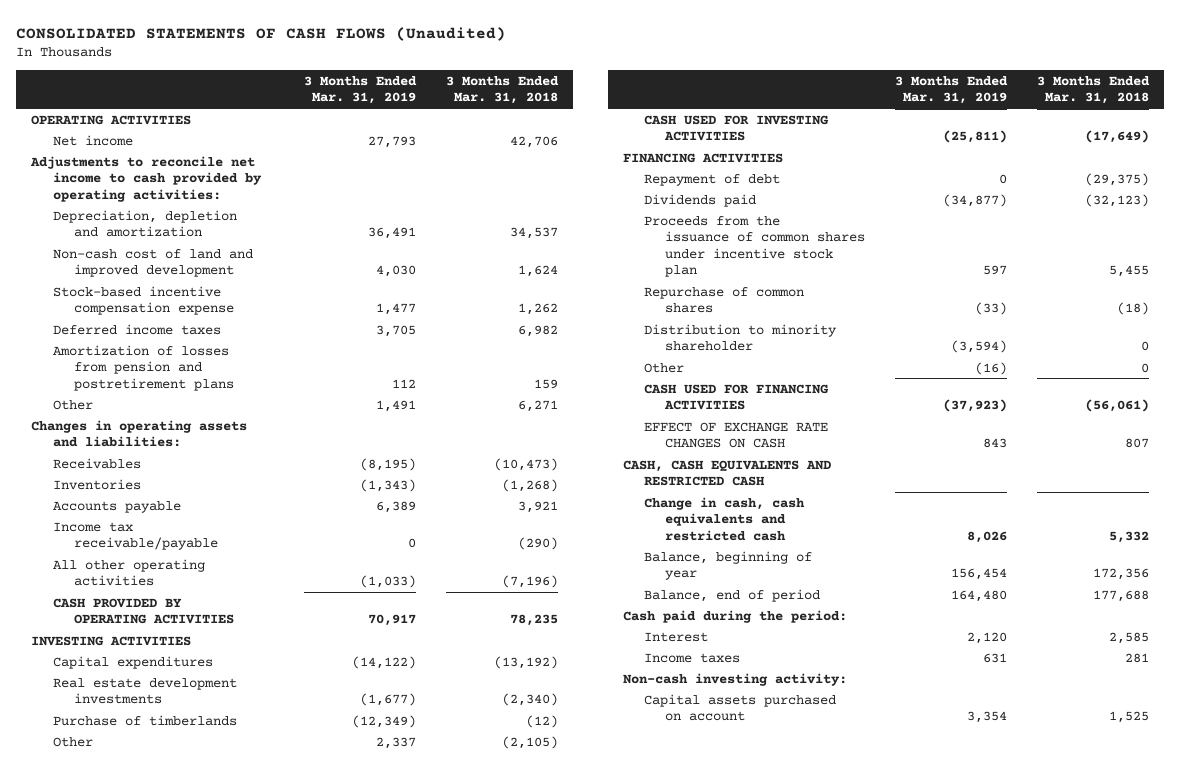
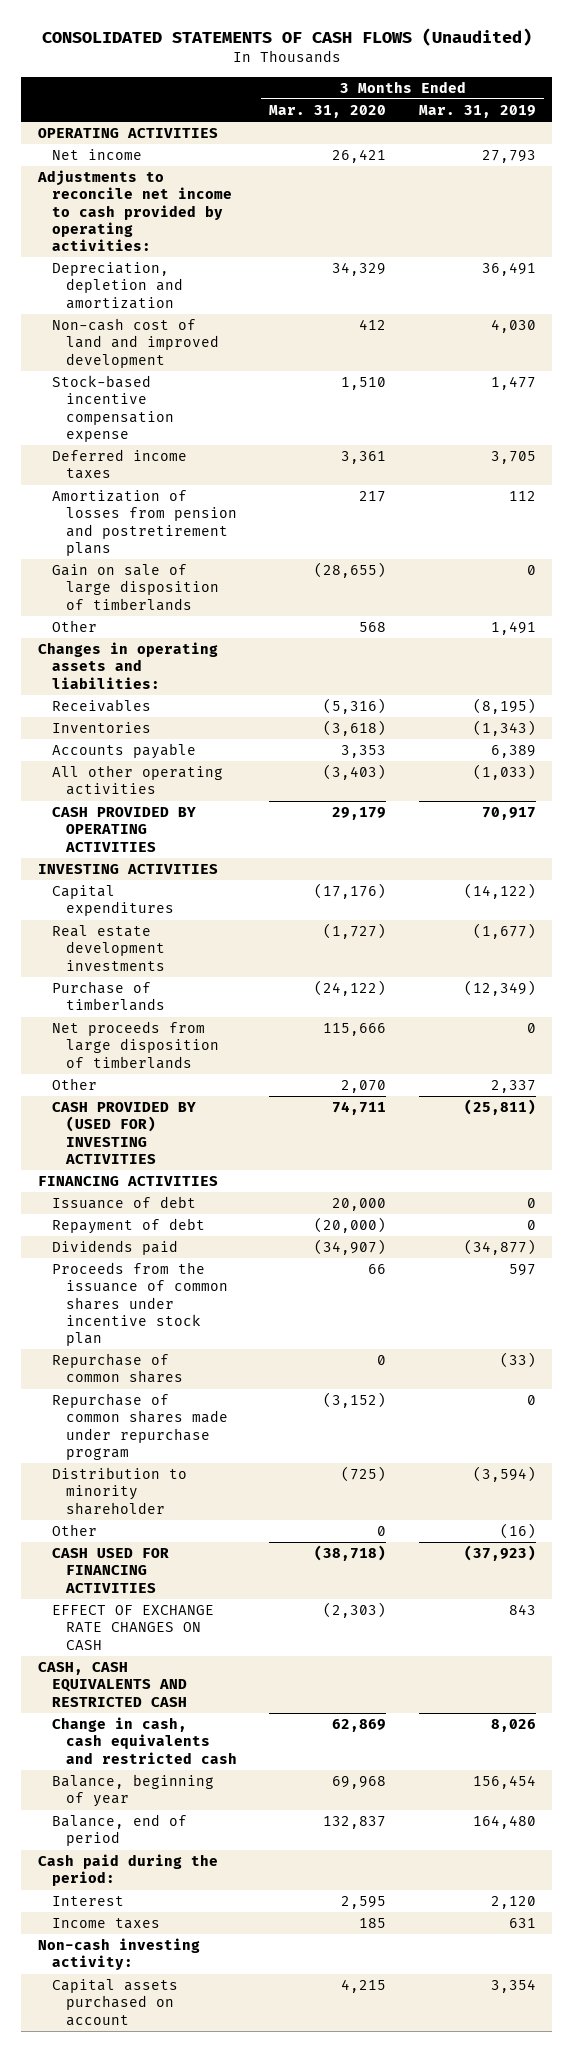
[445,76,559,105] 3 Months Ended Mar. 31, 2018 -> none
none -> [269,105,387,119] Mar. 31, 2020
none -> [51,564,219,611] Gain on sale of large disposition of timberlands
[52,521,218,551] Income tax receivable/payable -> none
none -> [51,1021,219,1069] Net proceeds from large disposition of timberlands
[644,114,830,142] CASH USED FOR INVESTING ACTIVITIES -> [51,1102,196,1164] CASH PROVIDED BY (USED FOR) INVESTING ACTIVITIES
none -> [51,1196,196,1210] Issuance of debt
none -> [51,1393,228,1460] Repurchase of common shares made under repurchase program

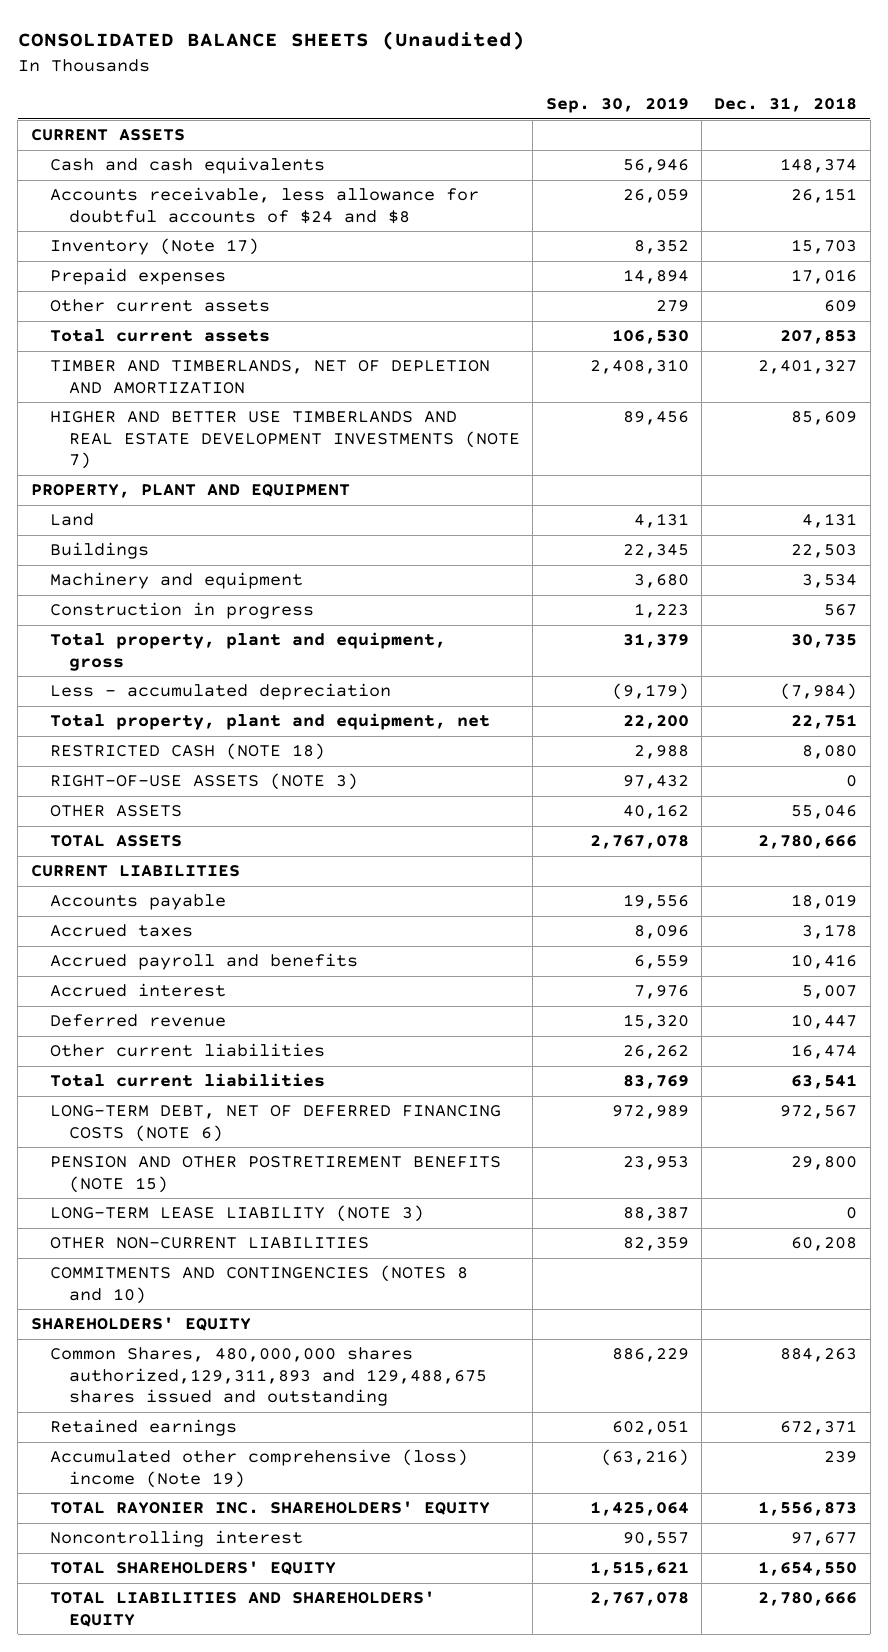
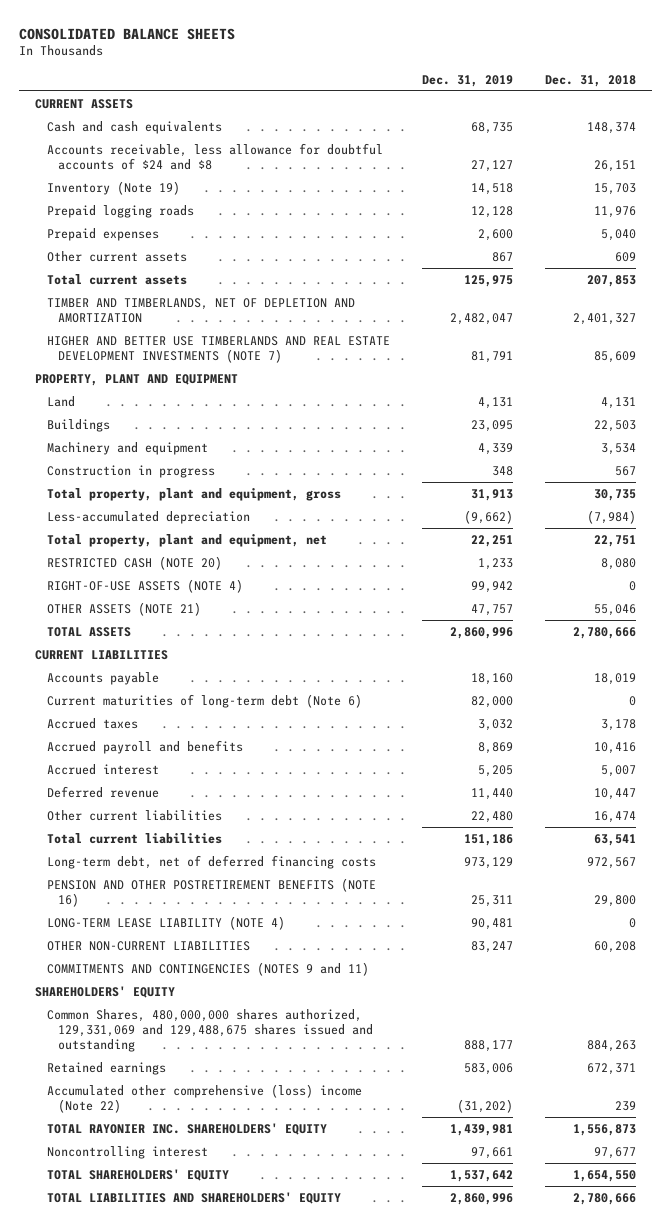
[17,31,525,51] CONSOLIDATED BALANCE SHEETS (Unaudited) -> [19,27,236,40] CONSOLIDATED BALANCE SHEETS
[545,97,689,114] Sep. 30, 2019 -> none
none -> [421,74,513,87] Dec. 31, 2019
[49,238,259,256] Inventory (Note 17) -> [46,180,180,195] Inventory (Note 19)
none -> [46,204,194,218] Prepaid logging roads
[791,269,858,285] 17,016 -> [600,228,636,241] 5,040
[49,683,391,701] Less - accumulated depreciation -> [46,510,250,524] Less-accumulated depreciation
[49,743,325,761] RESTRICTED CASH (NOTE 18) -> [46,555,222,570] RESTRICTED CASH (NOTE 20)
[49,773,358,791] RIGHT-OF-USE ASSETS (NOTE 3) -> [46,578,243,593] RIGHT-OF-USE ASSETS (NOTE 4)
[49,805,182,818] OTHER ASSETS -> [46,601,201,616] OTHER ASSETS (NOTE 21)
none -> [46,693,362,708] Current maturities of long-term debt (Note 6)
[49,1105,501,1142] LONG-TERM DEBT, NET OF DEFERRED FINANCING COSTS (NOTE 6) -> [46,854,376,869] Long-term debt, net of deferred financing costs
[49,1156,501,1193] PENSION AND OTHER POSTRETIREMENT BENEFITS (NOTE 15) -> [46,877,376,907] PENSION AND OTHER POSTRETIREMENT BENEFITS (NOTE 16)
[49,1205,424,1223] LONG-TERM LEASE LIABILITY (NOTE 3) -> [46,915,285,930] LONG-TERM LEASE LIABILITY (NOTE 4)
[49,1265,468,1304] COMMITMENTS AND CONTINGENCIES (NOTES 8 and 10) -> [46,961,369,976] COMMITMENTS AND CONTINGENCIES (NOTES 9 and 11)
[49,1347,487,1407] Common Shares, 480,000,000 shares authorized,129,311,893 and 129,488,675 shares issued and outstanding -> [46,1008,374,1053] Common Shares, 480,000,000 shares authorized, 129,331,069 and 129,488,675 shares issued and outstanding
[49,1449,468,1488] Accumulated other comprehensive (loss) income (Note 19) -> [46,1083,362,1113] Accumulated other comprehensive (loss) income (Note 22)

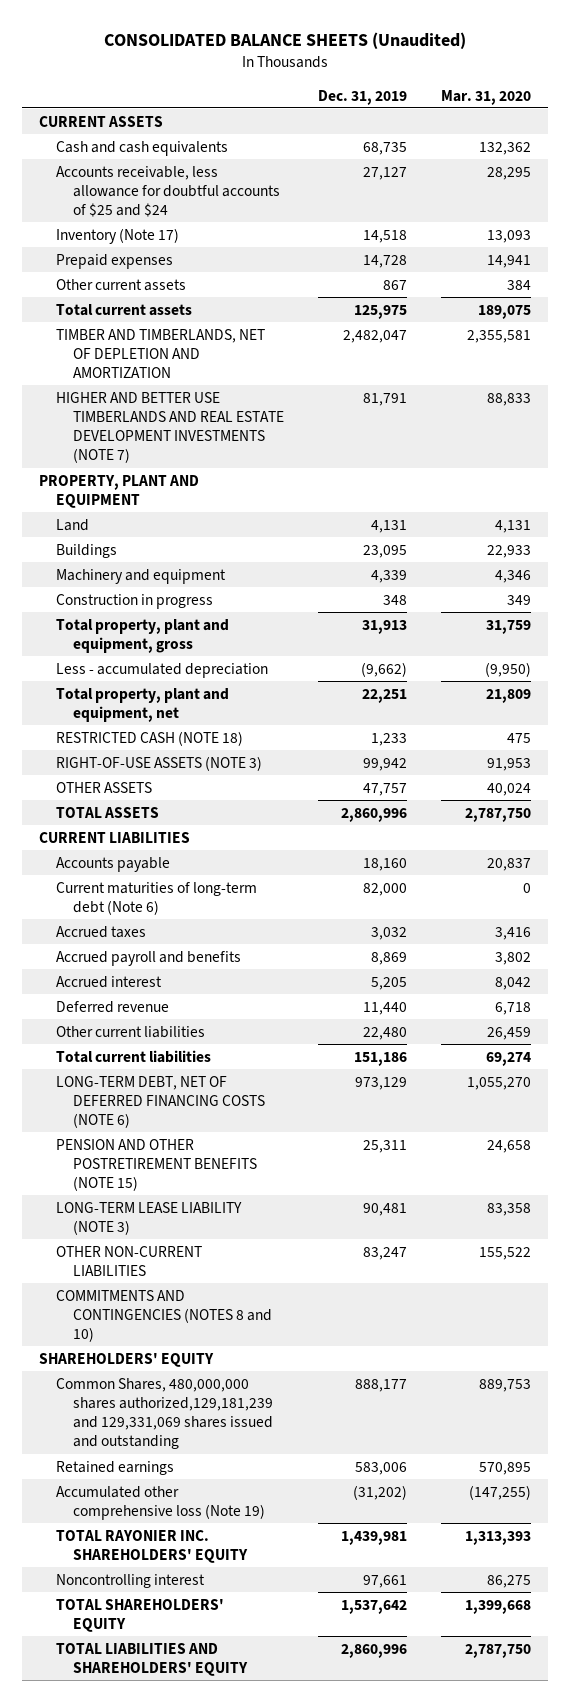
[19,27,236,40] CONSOLIDATED BALANCE SHEETS -> [103,32,466,50] CONSOLIDATED BALANCE SHEETS (Unaudited)
[544,74,636,87] Dec. 31, 2018 -> none
none -> [440,89,531,105] Mar. 31, 2020
[46,204,194,218] Prepaid logging roads -> none
[46,142,383,170] Accounts receivable, less allowance for doubtful accounts of $24 and $8 -> [55,165,280,218] Accounts receivable, less allowance for doubtful accounts of $25 and $24
[46,180,180,195] Inventory (Note 19) -> [55,227,179,244] Inventory (Note 17)
[477,228,513,241] 2,600 -> [362,254,407,268] 14,728
[46,510,250,524] Less-accumulated depreciation -> [55,662,268,678] Less - accumulated depreciation
[46,555,222,570] RESTRICTED CASH (NOTE 20) -> [55,730,243,746] RESTRICTED CASH (NOTE 18)
[46,578,243,593] RIGHT-OF-USE ASSETS (NOTE 4) -> [55,755,262,771] RIGHT-OF-USE ASSETS (NOTE 3)
[46,601,201,616] OTHER ASSETS (NOTE 21) -> [55,781,152,793] OTHER ASSETS
[46,854,376,869] Long-term debt, net of deferred financing costs -> [55,1075,265,1129] LONG-TERM DEBT, NET OF DEFERRED FINANCING COSTS (NOTE 6)
[46,877,376,907] PENSION AND OTHER POSTRETIREMENT BENEFITS (NOTE 16) -> [55,1138,257,1192] PENSION AND OTHER POSTRETIREMENT BENEFITS (NOTE 15)
[46,915,285,930] LONG-TERM LEASE LIABILITY (NOTE 4) -> [55,1201,242,1235] LONG-TERM LEASE LIABILITY (NOTE 3)
[46,961,369,976] COMMITMENTS AND CONTINGENCIES (NOTES 9 and 11) -> [55,1289,272,1343] COMMITMENTS AND CONTINGENCIES (NOTES 8 and 10)
[46,1008,374,1053] Common Shares, 480,000,000 shares authorized, 129,331,069 and 129,488,675 shares issued and outstanding -> [55,1377,273,1450] Common Shares, 480,000,000 shares authorized,129,181,239 and 129,331,069 shares issued and outstanding
[46,1083,362,1113] Accumulated other comprehensive (loss) income (Note 22) -> [55,1485,265,1520] Accumulated other comprehensive loss (Note 19)

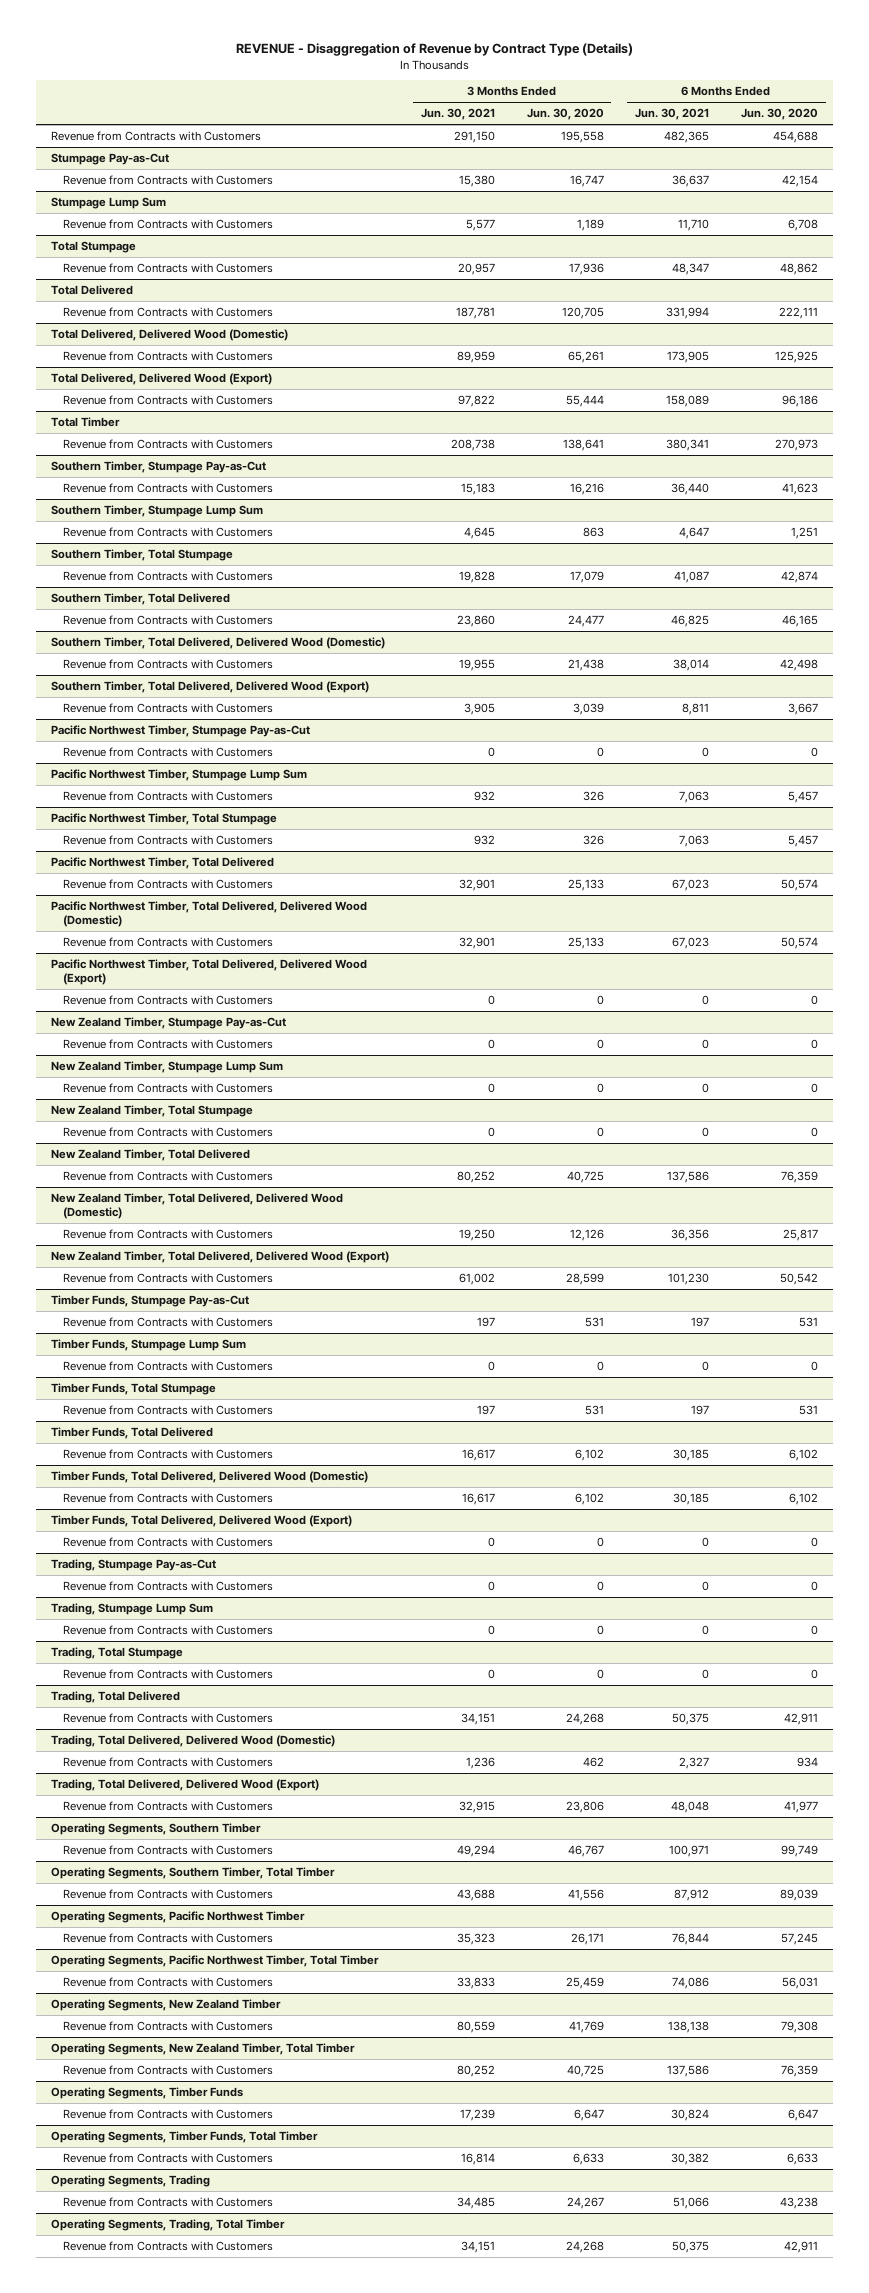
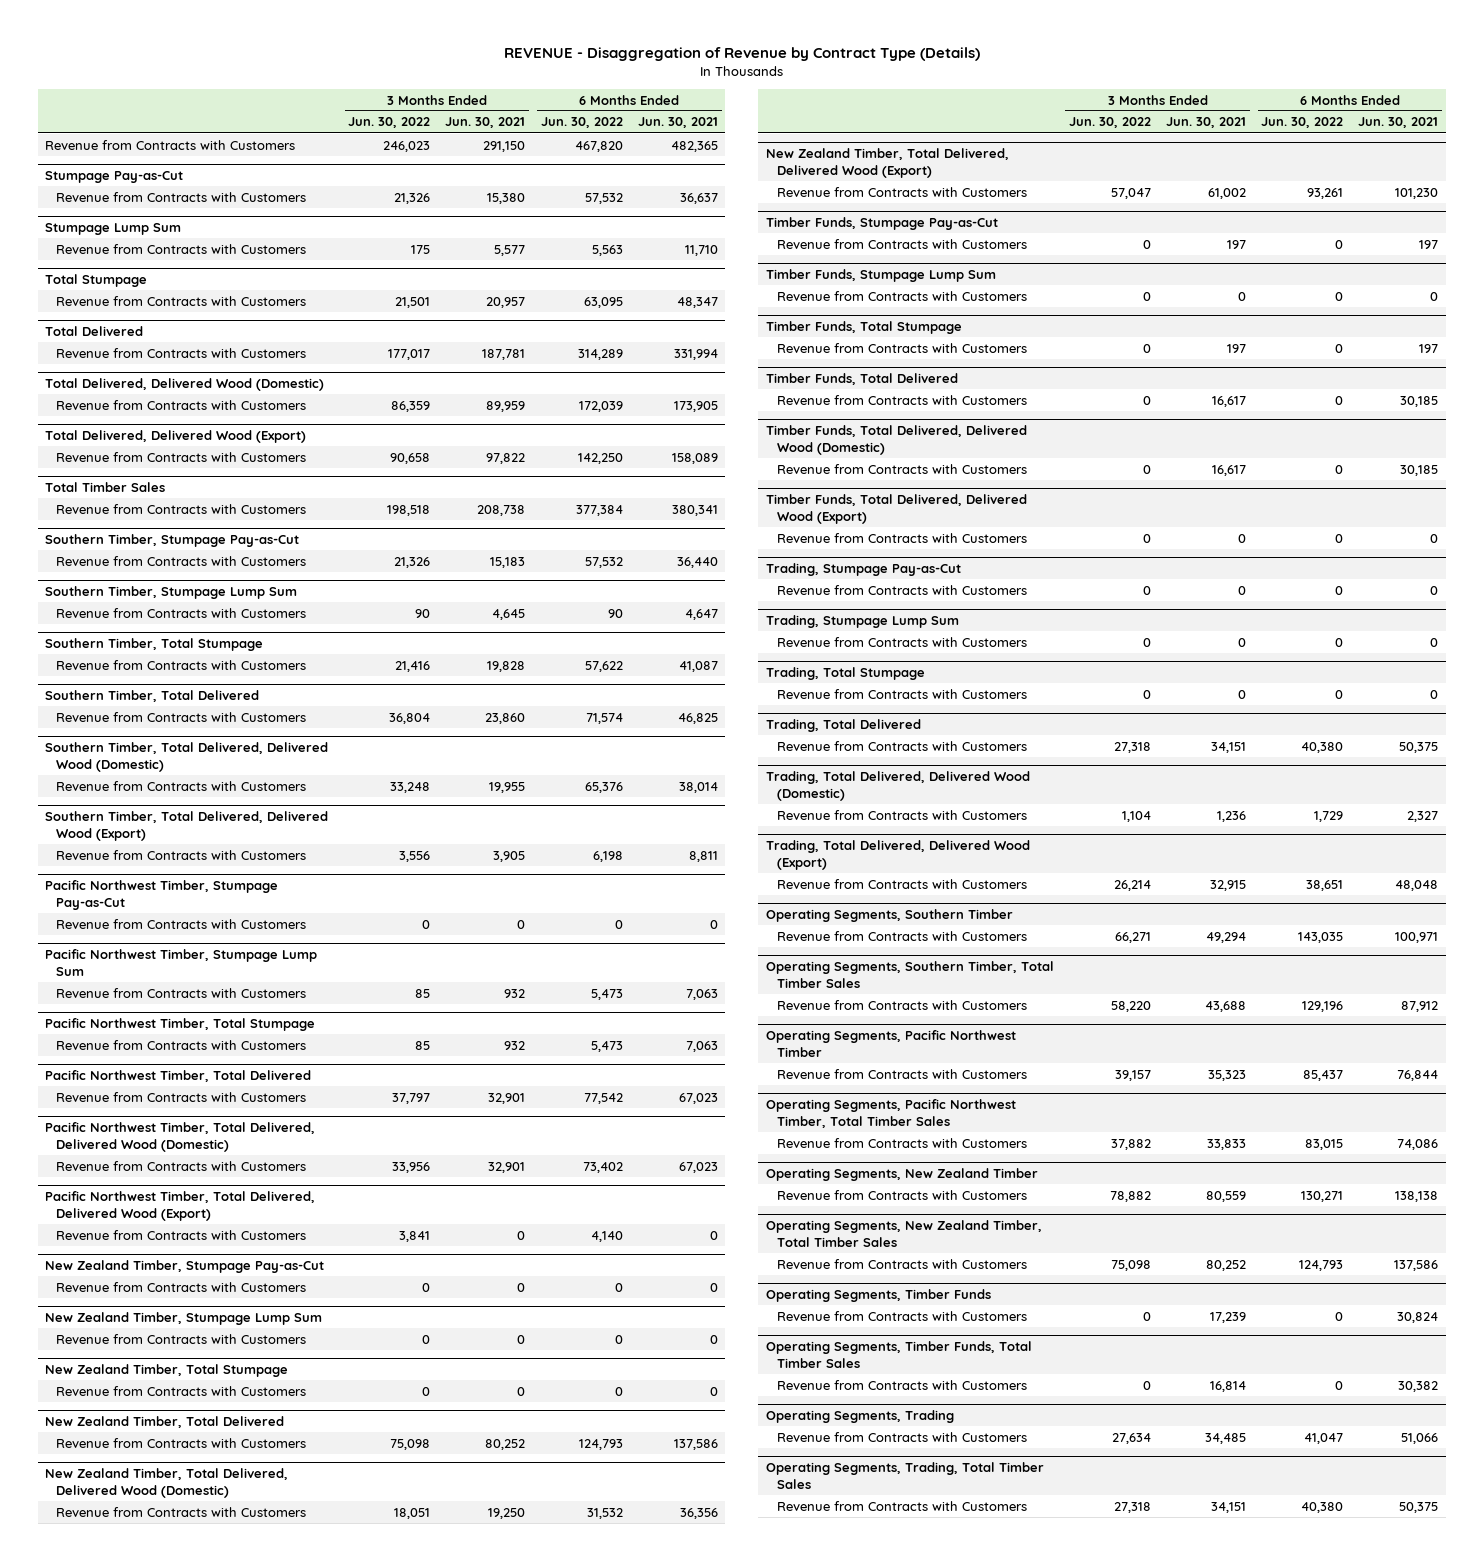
[526,108,604,121] Jun. 30, 2020 -> none
[740,108,818,121] Jun. 30, 2020 -> none
none -> [348,117,431,129] Jun. 30, 2022
none -> [540,117,623,129] Jun. 30, 2022
[51,417,121,428] Total Timber -> [45,481,166,492] Total Timber Sales
[51,1867,336,1880] Operating Segments, Southern Timber, Total Timber -> [765,960,1054,988] Operating Segments, Southern Timber, Total Timber Sales
[51,1955,380,1968] Operating Segments, Pacific Northwest Timber, Total Timber -> [765,1098,1016,1128] Operating Segments, Pacific Northwest Timber, Total Timber Sales
[51,2043,356,2056] Operating Segments, New Zealand Timber, Total Timber -> [765,1219,1042,1247] Operating Segments, New Zealand Timber, Total Timber Sales
[51,2131,319,2144] Operating Segments, Timber Funds, Total Timber -> [765,1340,1032,1368] Operating Segments, Timber Funds, Total Timber Sales
[51,2219,286,2232] Operating Segments, Trading, Total Timber -> [765,1461,1044,1489] Operating Segments, Trading, Total Timber Sales

